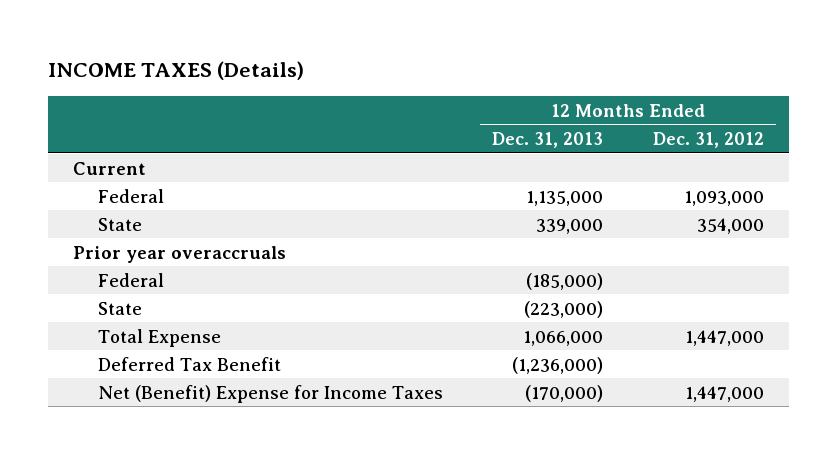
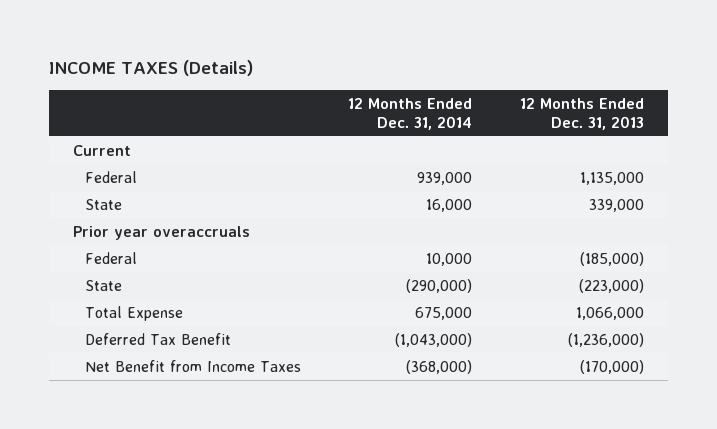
[652,131,764,148] Dec. 31, 2012 -> none
none -> [348,98,473,130] 12 Months Ended Dec. 31, 2014
[98,384,444,403] Net (Benefit) Expense for Income Taxes -> [84,359,301,372] Net Benefit from Income Taxes

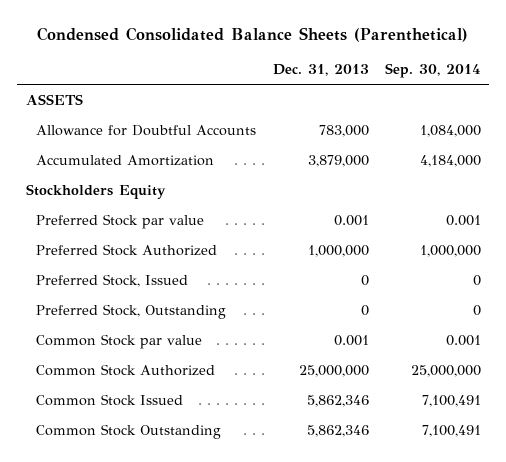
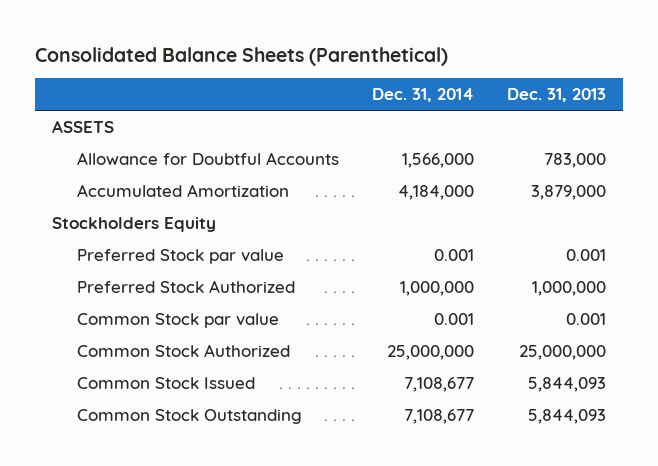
[37,26,469,42] Condensed Consolidated Balance Sheets (Parenthetical) -> [35,46,449,66] Consolidated Balance Sheets (Parenthetical)
[384,63,481,79] Sep. 30, 2014 -> none
none -> [371,88,474,103] Dec. 31, 2014
[36,273,189,287] Preferred Stock, Issued -> none
[36,303,227,319] Preferred Stock, Outstanding -> none
[306,394,369,407] 5,862,346 -> [528,376,607,392] 5,844,093
[306,424,369,437] 5,862,346 -> [528,408,607,424] 5,844,093

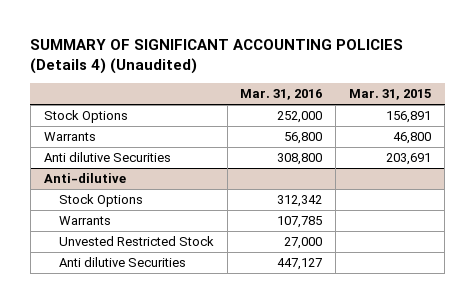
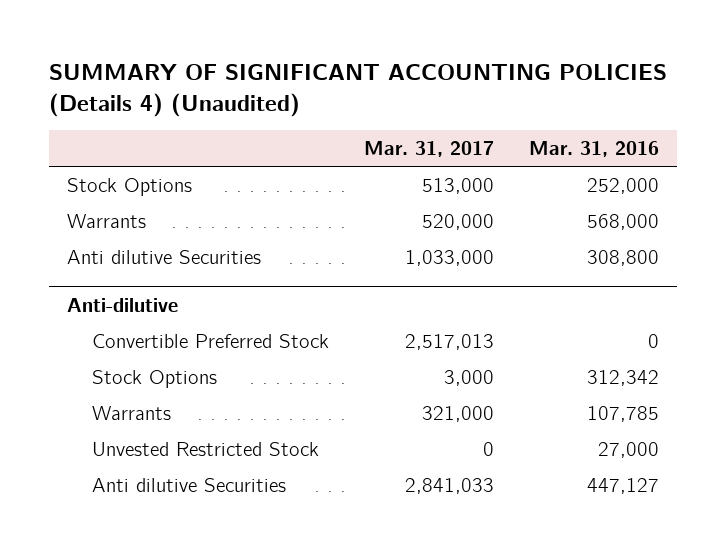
[349,89,432,101] Mar. 31, 2015 -> none
none -> [363,141,494,158] Mar. 31, 2017
[284,131,323,144] 56,800 -> [587,213,660,230] 568,000
none -> [91,333,329,348] Convertible Preferred Stock

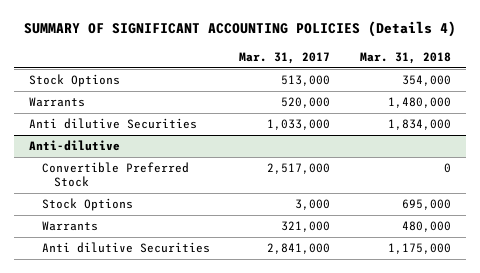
[48,63,667,117] SUMMARY OF SIGNIFICANT ACCOUNTING POLICIES (Details 4) (Unaudited) -> [24,20,457,37] SUMMARY OF SIGNIFICANT ACCOUNTING POLICIES (Details 4)
[529,141,660,158] Mar. 31, 2016 -> none
none -> [360,51,452,64] Mar. 31, 2018
[404,333,494,350] 2,517,013 -> [267,163,331,175] 2,517,000
[91,441,319,456] Unvested Restricted Stock -> none
[404,477,494,494] 2,841,033 -> [267,243,331,255] 2,841,000

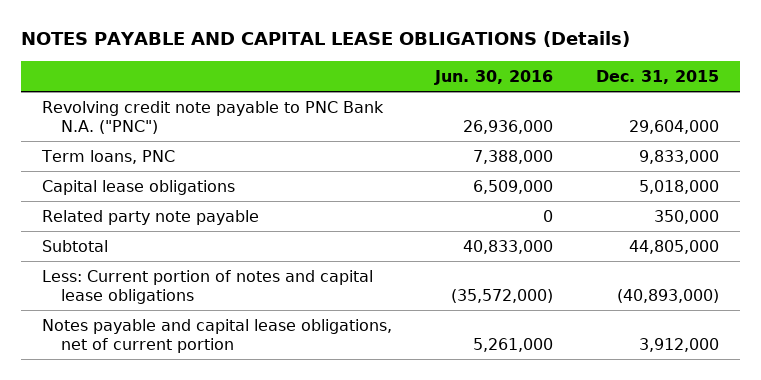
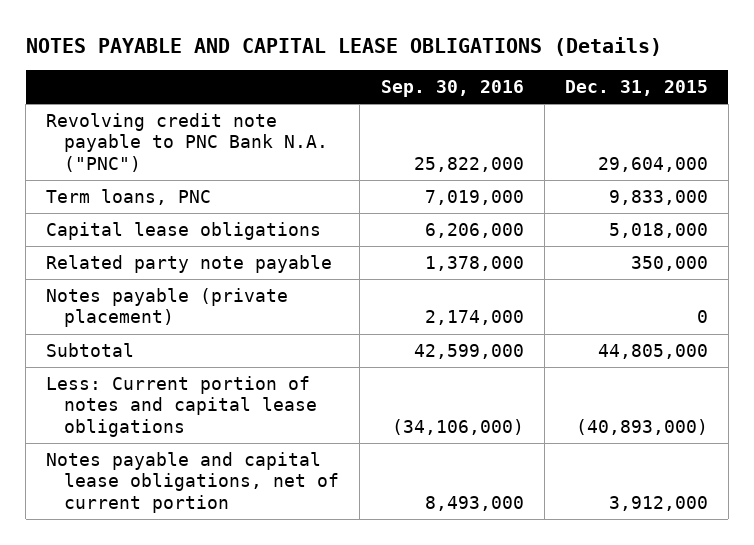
[433,70,553,86] Jun. 30, 2016 -> none
none -> [380,80,524,98] Sep. 30, 2016
none -> [46,287,289,328] Notes payable (private placement)

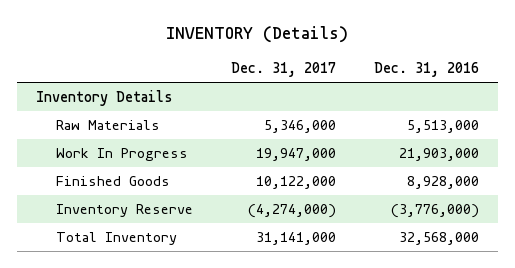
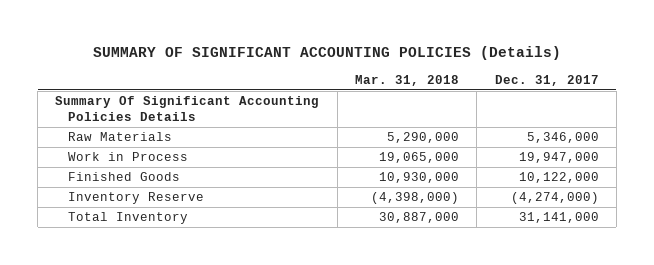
[166,26,349,44] INVENTORY (Details) -> [93,46,562,61] SUMMARY OF SIGNIFICANT ACCOUNTING POLICIES (Details)
[374,62,480,78] Dec. 31, 2016 -> none
none -> [355,74,460,86] Mar. 31, 2018
[35,90,173,107] Inventory Details -> none
none -> [55,96,320,122] Summary Of Significant Accounting Policies Details
[56,148,189,162] Work In Progress -> [68,152,189,162] Work in Process

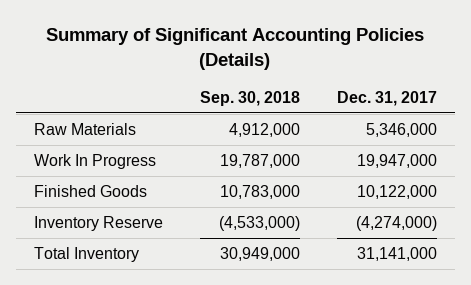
[93,46,562,61] SUMMARY OF SIGNIFICANT ACCOUNTING POLICIES (Details) -> [46,27,425,70] Summary of Significant Accounting Policies (Details)
[355,74,460,86] Mar. 31, 2018 -> none
none -> [199,91,300,107] Sep. 30, 2018
[55,96,320,122] Summary Of Significant Accounting Policies Details -> none
[68,152,189,162] Work in Process -> [34,154,157,170] Work In Progress

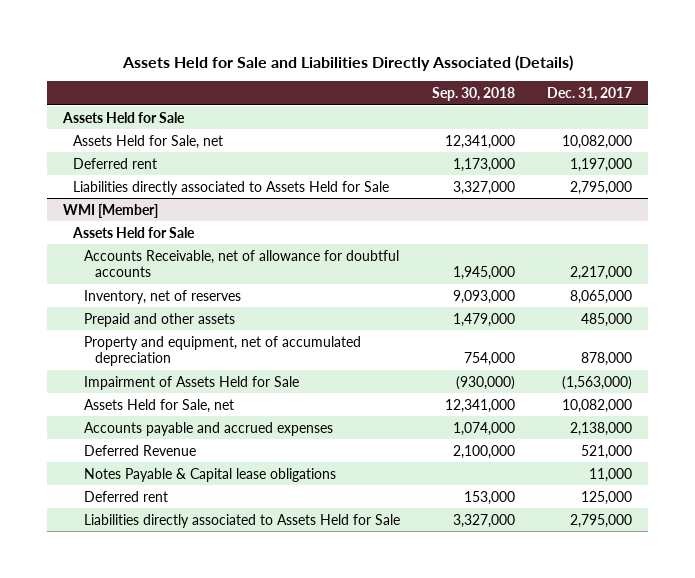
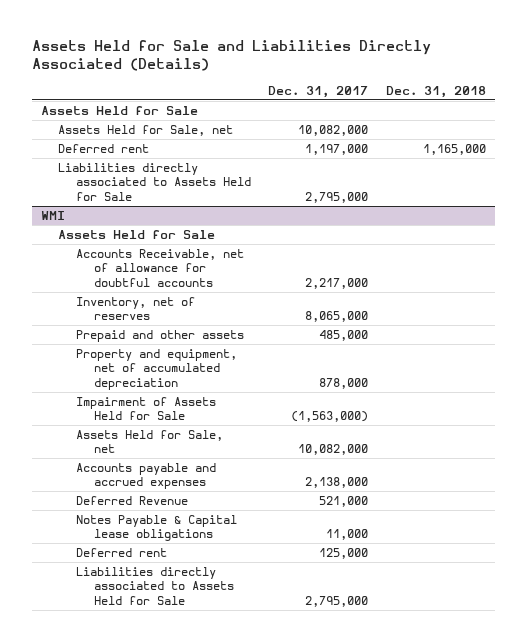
[432,87,516,102] Sep. 30, 2018 -> none
none -> [385,85,486,98] Dec. 31, 2018
[62,203,158,218] WMI [Member] -> [40,210,65,220] WMI

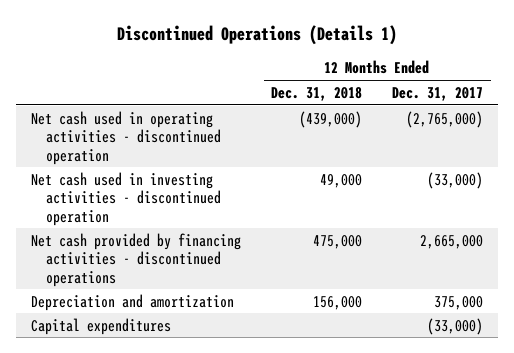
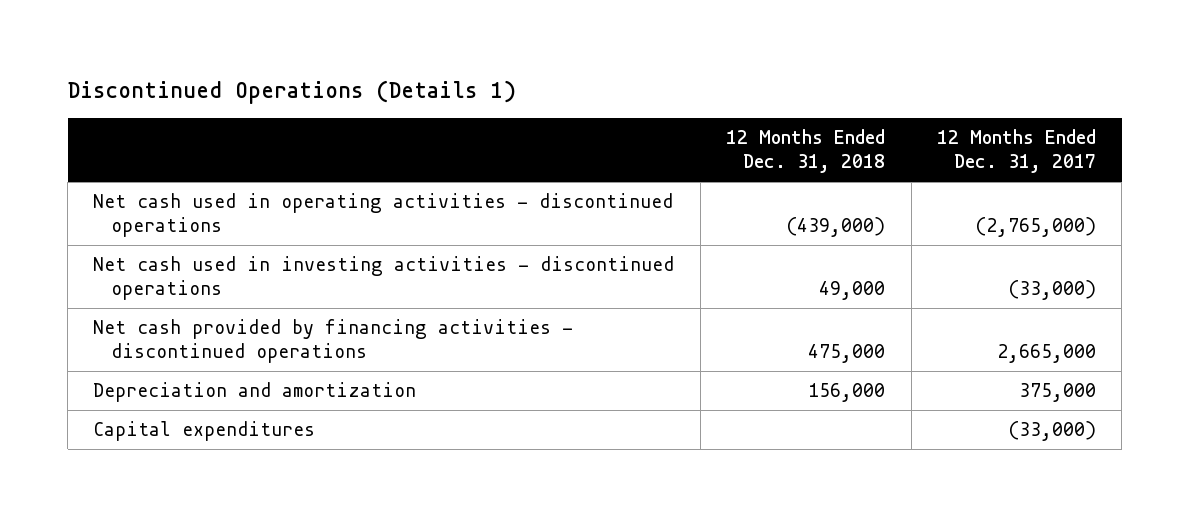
[30,110,221,165] Net cash used in operating activities - discontinued operation -> [93,193,674,238] Net cash used in operating activities - discontinued operations
[30,171,221,226] Net cash used in investing activities - discontinued operation -> [93,256,675,301] Net cash used in investing activities - discontinued operations

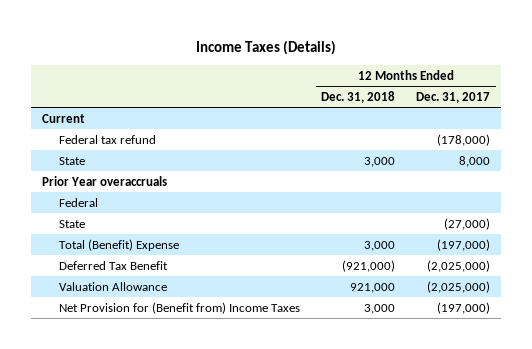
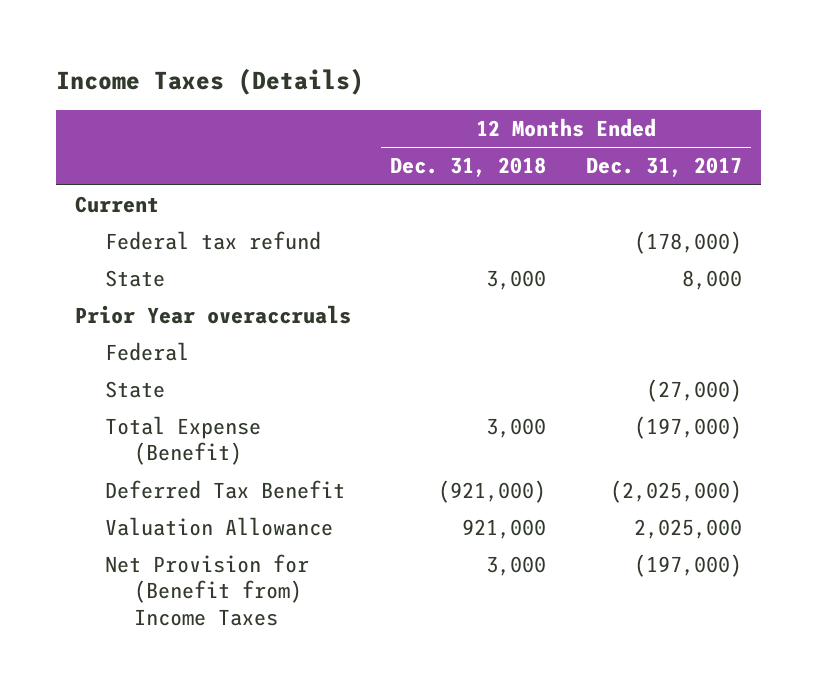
[58,238,179,251] Total (Benefit) Expense -> [104,416,261,466] Total Expense (Benefit)
[427,280,491,293] (2,025,000) -> [633,519,742,540] 2,025,000

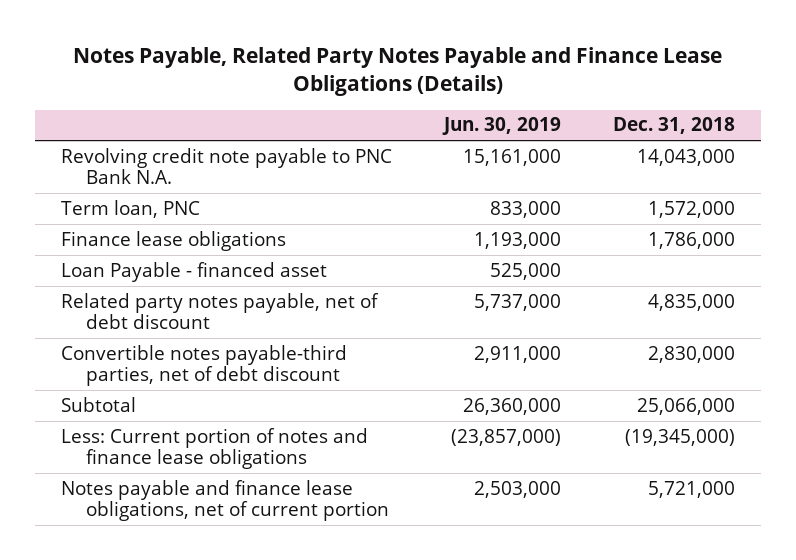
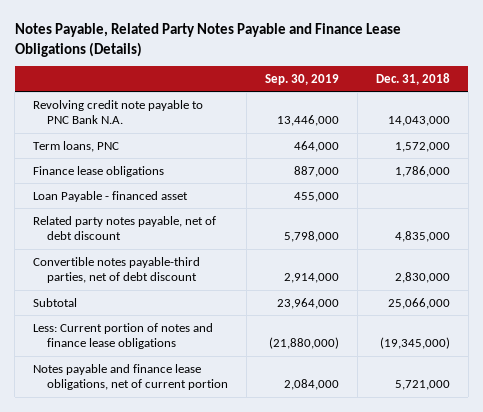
[441,117,561,136] Jun. 30, 2019 -> none
none -> [264,73,339,85] Sep. 30, 2019
[60,199,200,218] Term loan, PNC -> [33,140,120,152] Term loans, PNC

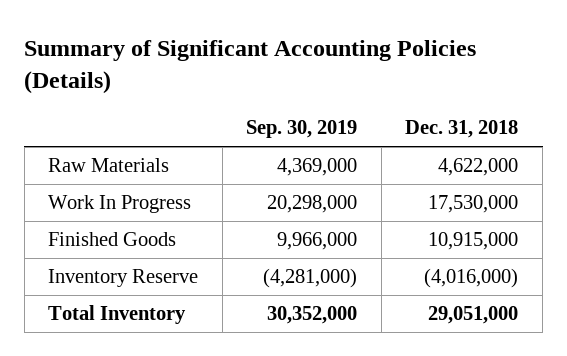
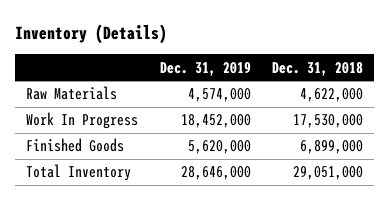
[24,40,477,95] Summary of Significant Accounting Policies (Details) -> [14,23,167,44] Inventory (Details)
[246,120,358,139] Sep. 30, 2019 -> none
none -> [159,61,251,76] Dec. 31, 2019
[48,269,199,288] Inventory Reserve -> none
[428,232,519,251] 10,915,000 -> [300,140,364,155] 6,899,000

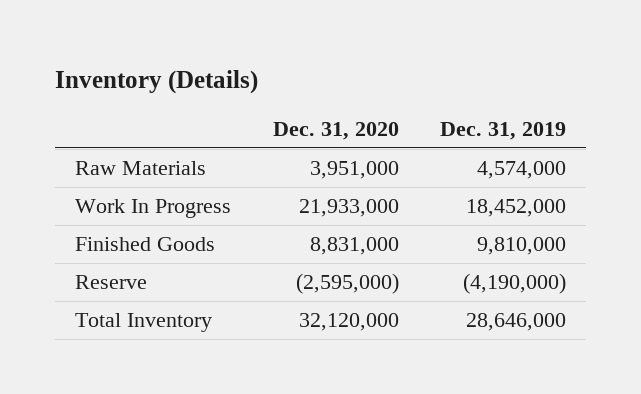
[272,61,364,76] Dec. 31, 2018 -> none
none -> [272,122,399,141] Dec. 31, 2020
[187,140,251,155] 5,620,000 -> [476,236,566,255] 9,810,000
none -> [75,274,148,289] Reserve

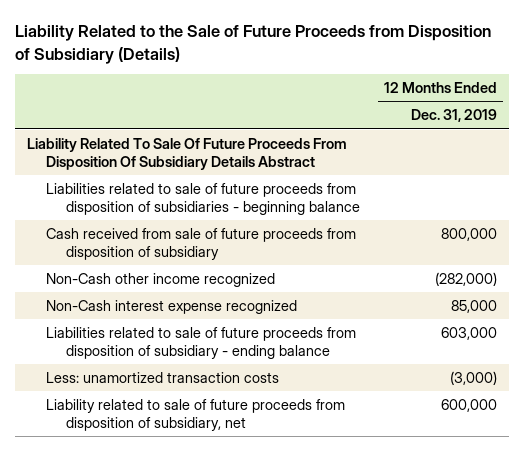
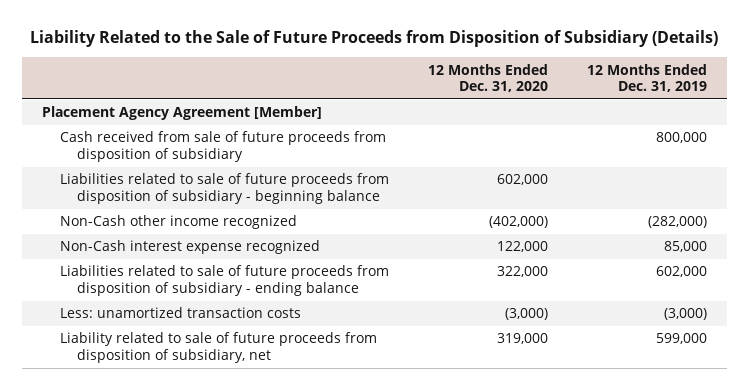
none -> [427,63,548,93] 12 Months Ended Dec. 31, 2020
[46,182,360,215] Liabilities related to sale of future proceeds from disposition of subsidiaries - beginning balance -> none
[27,137,348,170] Liability Related To Sale Of Future Proceeds From Disposition Of Subsidiary Details Abstract -> [41,106,322,121] Placement Agency Agreement [Member]
none -> [59,173,389,205] Liabilities related to sale of future proceeds from disposition of subsidiary - beginning balance
[441,326,498,340] 603,000 -> [656,266,708,278] 602,000
[441,398,498,412] 600,000 -> [656,333,708,345] 599,000

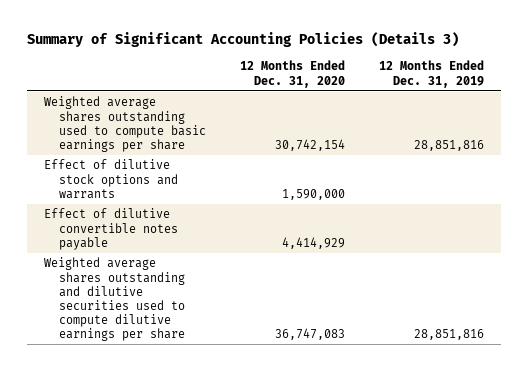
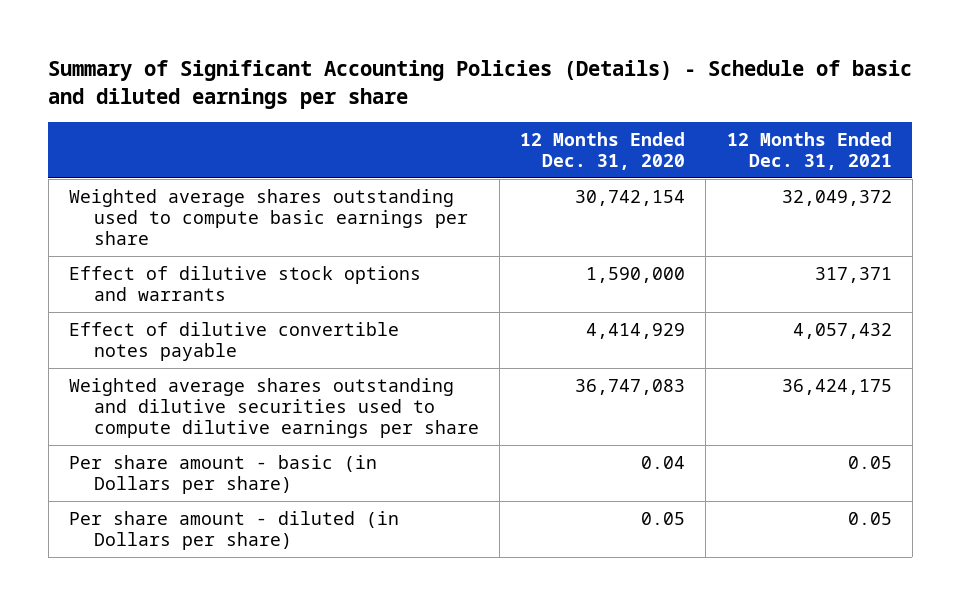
[26,32,459,48] Summary of Significant Accounting Policies (Details 3) -> [48,60,913,109] Summary of Significant Accounting Policies (Details) - Schedule of basic and diluted earnings per share
[379,60,485,88] 12 Months Ended Dec. 31, 2019 -> none
none -> [726,131,892,171] 12 Months Ended Dec. 31, 2021
none -> [68,454,377,495] Per share amount - basic (in Dollars per share)
none -> [68,510,399,551] Per share amount - diluted (in Dollars per share)

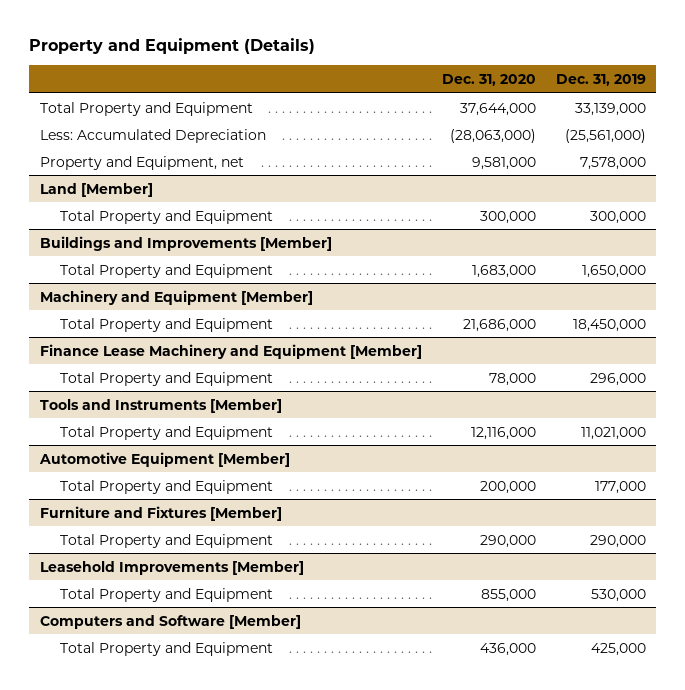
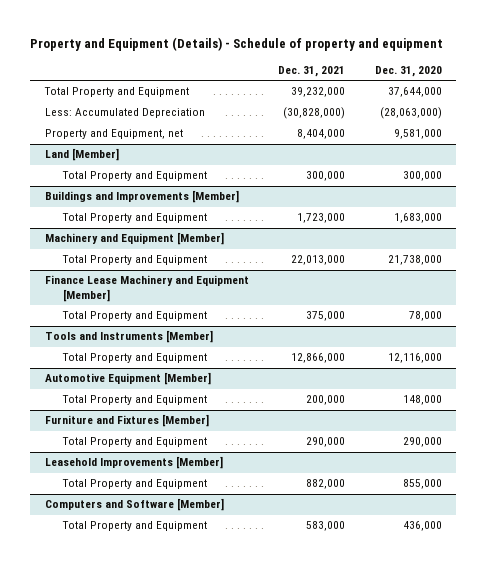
[29,38,316,55] Property and Equipment (Details) -> [30,37,444,52] Property and Equipment (Details) - Schedule of property and equipment
[555,73,646,86] Dec. 31, 2019 -> none
none -> [278,66,346,78] Dec. 31, 2021
[462,318,536,332] 21,686,000 -> [387,255,442,266] 21,738,000
[479,480,536,494] 200,000 -> [402,395,442,406] 148,000

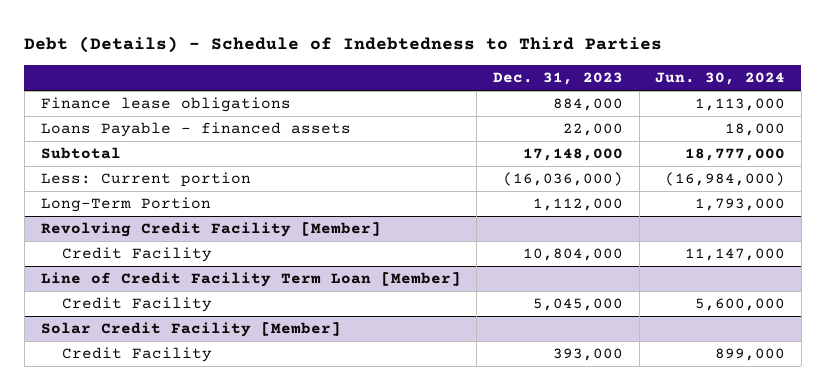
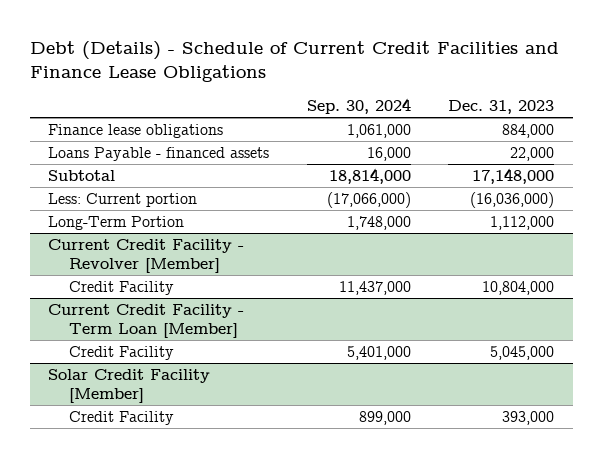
[24,36,663,54] Debt (Details) - Schedule of Indebtedness to Third Parties -> [29,40,559,83] Debt (Details) - Schedule of Current Credit Facilities and Finance Lease Obligations
[655,72,786,86] Jun. 30, 2024 -> none
none -> [306,97,411,114] Sep. 30, 2024
[40,222,381,238] Revolving Credit Facility [Member] -> [48,239,245,274] Current Credit Facility - Revolver [Member]
[40,272,461,288] Line of Credit Facility Term Loan [Member] -> [48,304,245,339] Current Credit Facility - Term Loan [Member]

